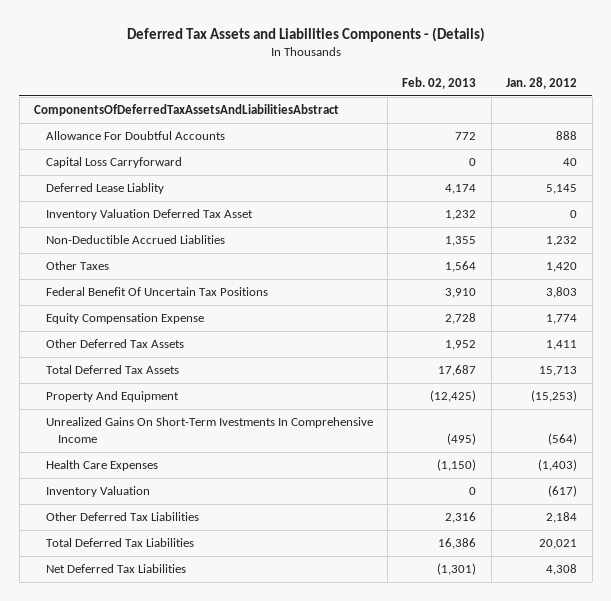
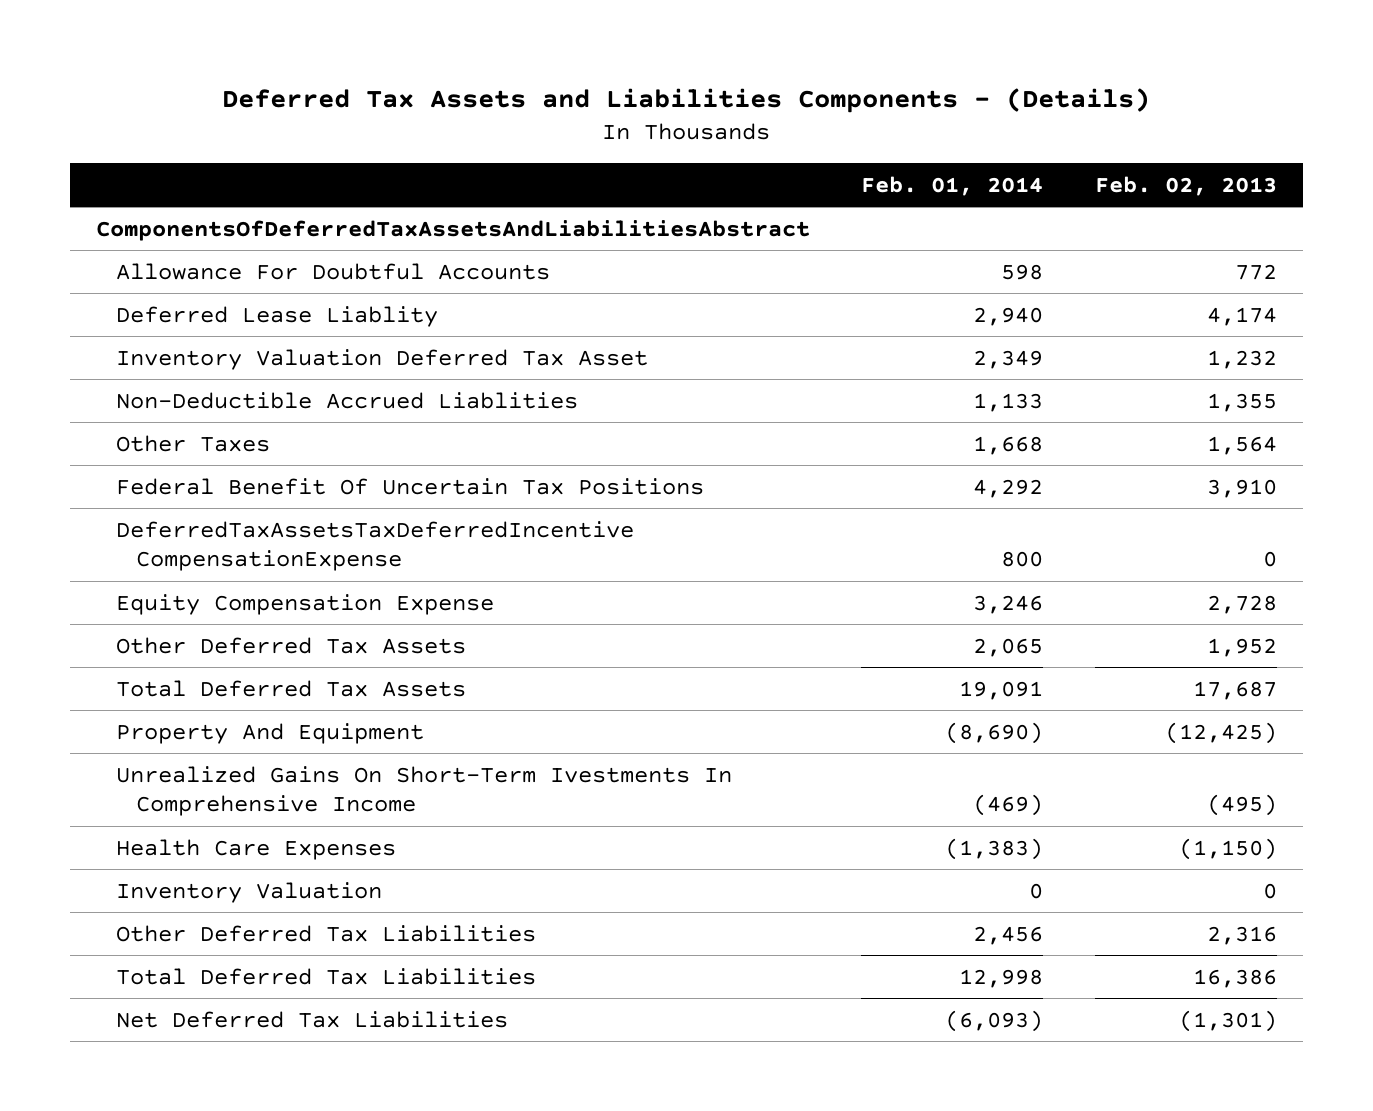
[506,76,578,89] Jan. 28, 2012 -> none
none -> [861,175,1044,196] Feb. 01, 2014
[45,157,182,169] Capital Loss Carryforward -> none
none -> [116,520,635,572] DeferredTaxAssetsTaxDeferredIncentive CompensationExpense

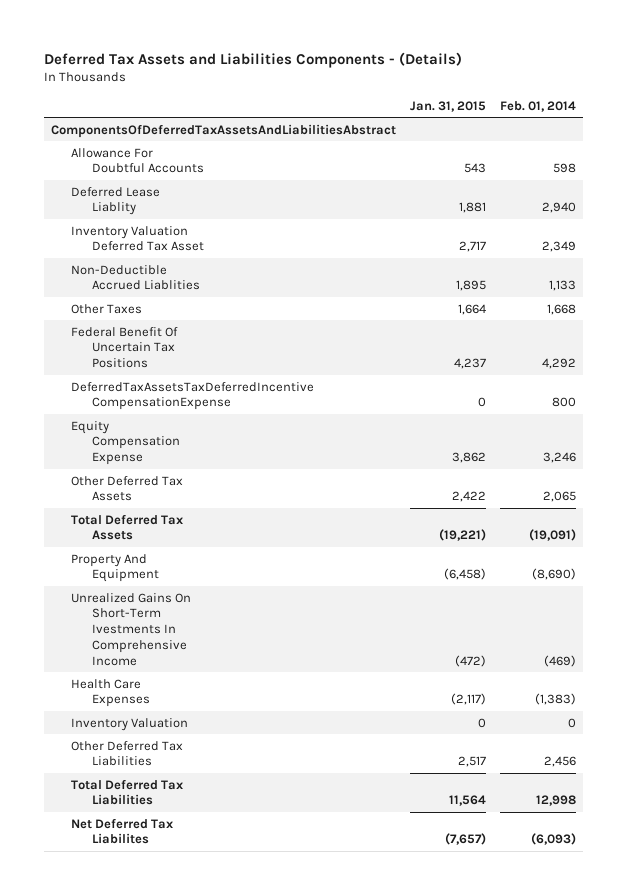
[1095,175,1278,196] Feb. 02, 2013 -> none
none -> [409,100,486,112] Jan. 31, 2015
[959,680,1044,700] 19,091 -> [528,529,576,542] (19,091)
[116,1010,509,1028] Net Deferred Tax Liabilities -> [71,817,174,845] Net Deferred Tax Liabilites

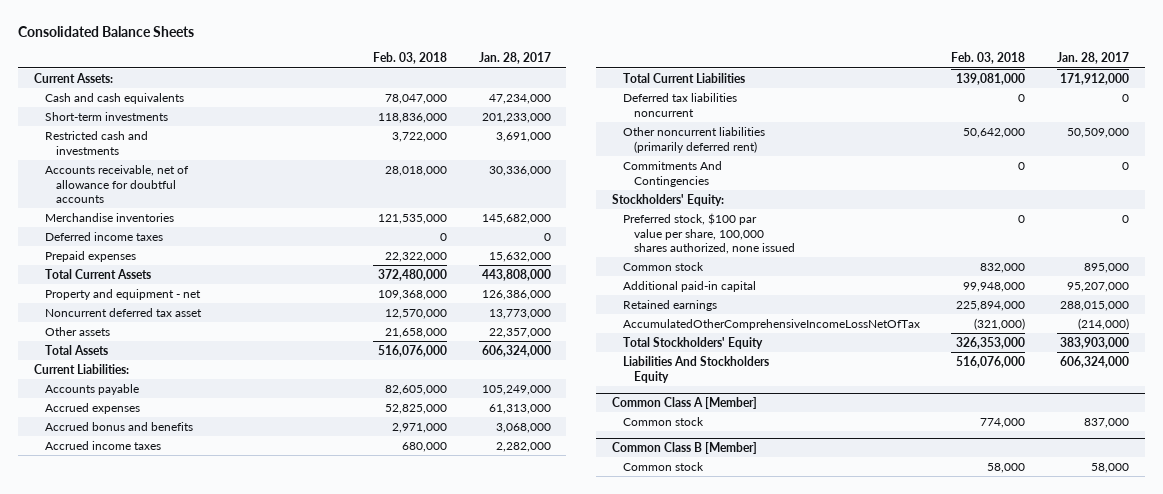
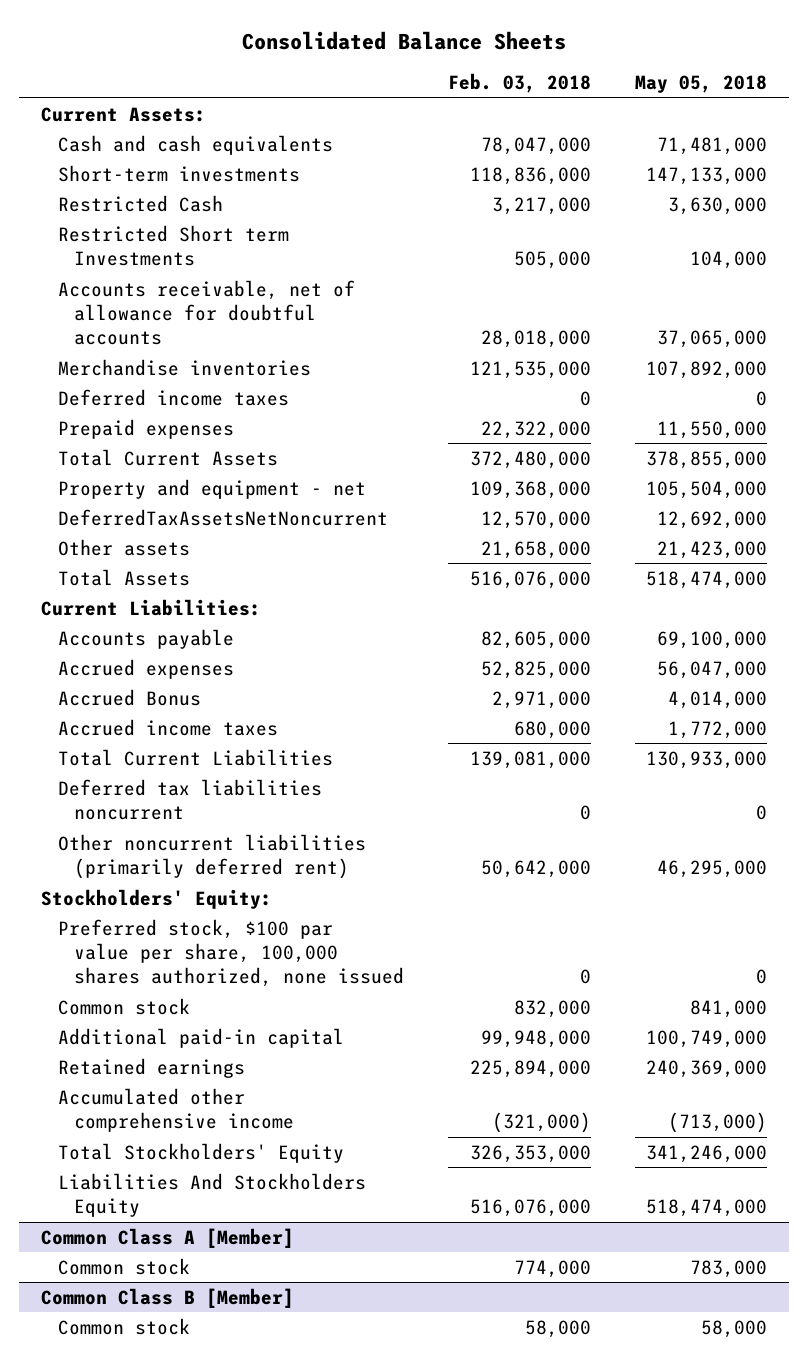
[478,52,551,65] Jan. 28, 2017 -> none
none -> [634,75,767,94] May 05, 2018
[44,130,148,155] Restricted cash and investments -> [57,194,223,212] Restricted Cash
[392,131,448,142] 3,722,000 -> [492,196,592,215] 3,217,000
none -> [57,224,289,267] Restricted Short term Investments
[44,307,202,317] Noncurrent deferred tax asset -> [57,508,388,526] DeferredTaxAssetsNetNoncurrent
[44,421,193,431] Accrued bonus and benefits -> [57,688,201,706] Accrued Bonus
[622,160,722,187] Commitments And Contingencies -> none
[622,318,920,330] AccumulatedOtherComprehensiveIncomeLossNetOfTax -> [57,1087,295,1133] Accumulated other comprehensive income

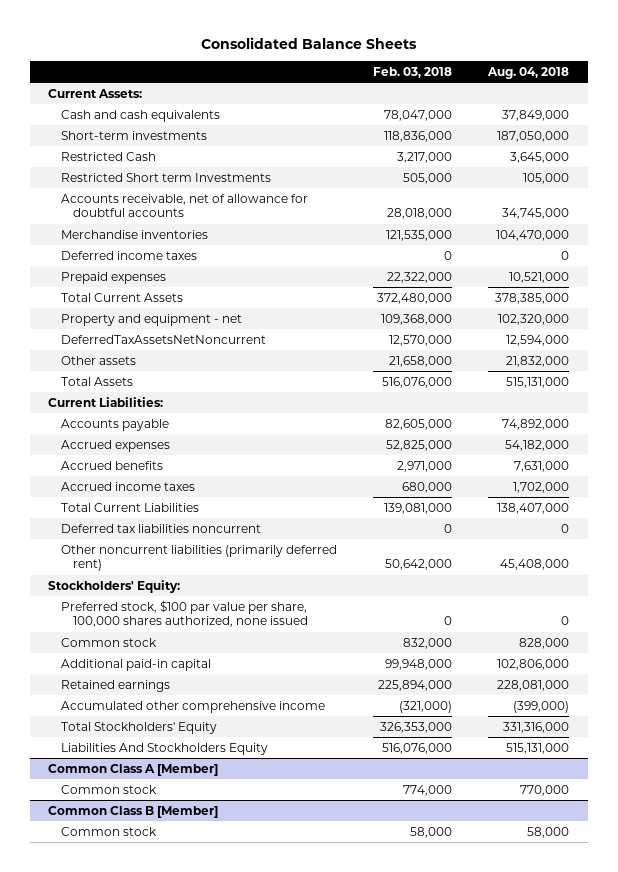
[634,75,767,94] May 05, 2018 -> none
none -> [487,67,570,80] Aug. 04, 2018
[57,688,201,706] Accrued Bonus -> [60,460,163,470] Accrued benefits

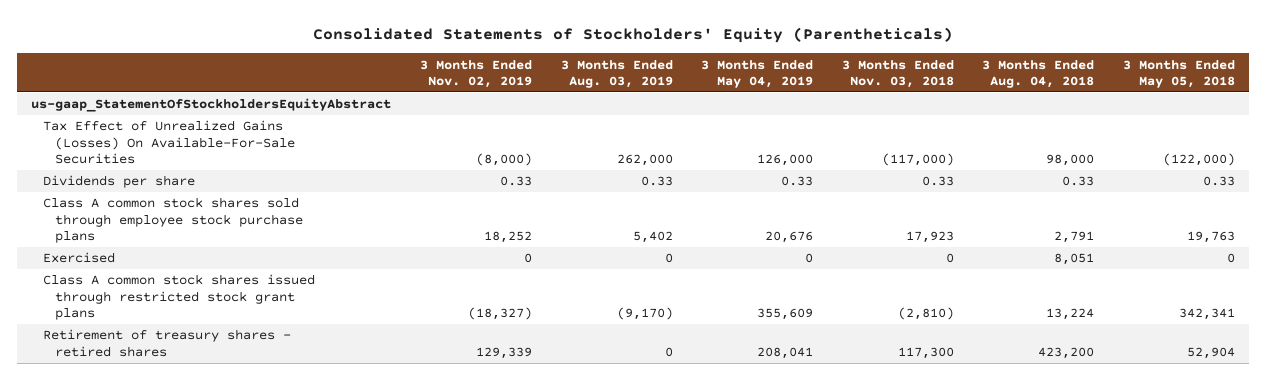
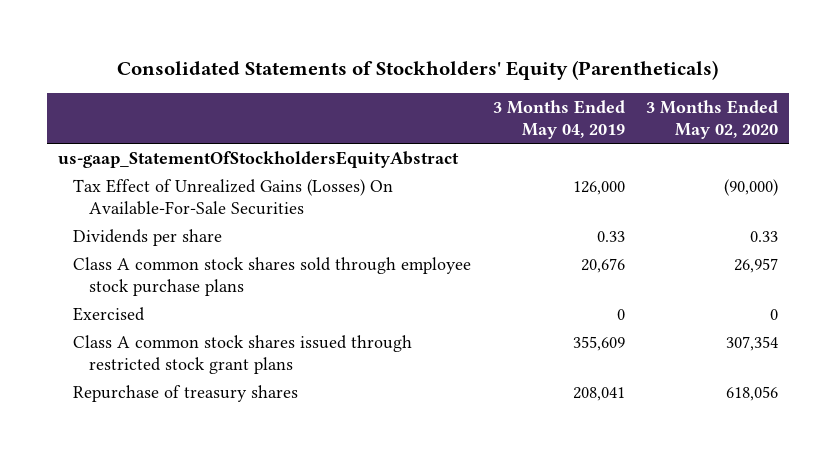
[419,59,532,89] 3 Months Ended Nov. 02, 2019 -> none
[560,59,673,89] 3 Months Ended Aug. 03, 2019 -> none
[841,59,954,89] 3 Months Ended Nov. 03, 2018 -> none
[982,59,1095,89] 3 Months Ended Aug. 04, 2018 -> none
[1122,59,1235,89] 3 Months Ended May 05, 2018 -> none
none -> [646,99,779,140] 3 Months Ended May 02, 2020
[43,329,292,357] Retirement of treasury shares - retired shares -> [73,384,299,402] Repurchase of treasury shares

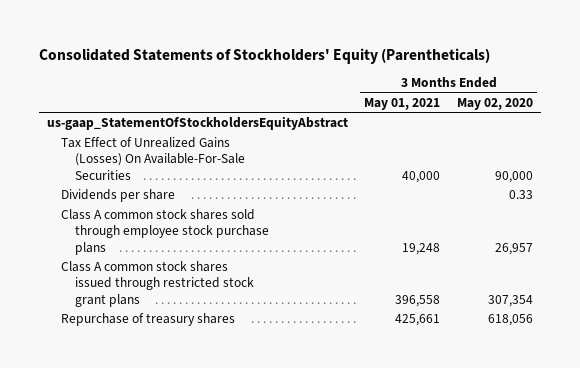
[492,99,625,140] 3 Months Ended May 04, 2019 -> none
none -> [364,98,441,111] May 01, 2021
[724,178,779,196] (90,000) -> [494,170,533,183] 90,000
[73,306,146,321] Exercised -> none

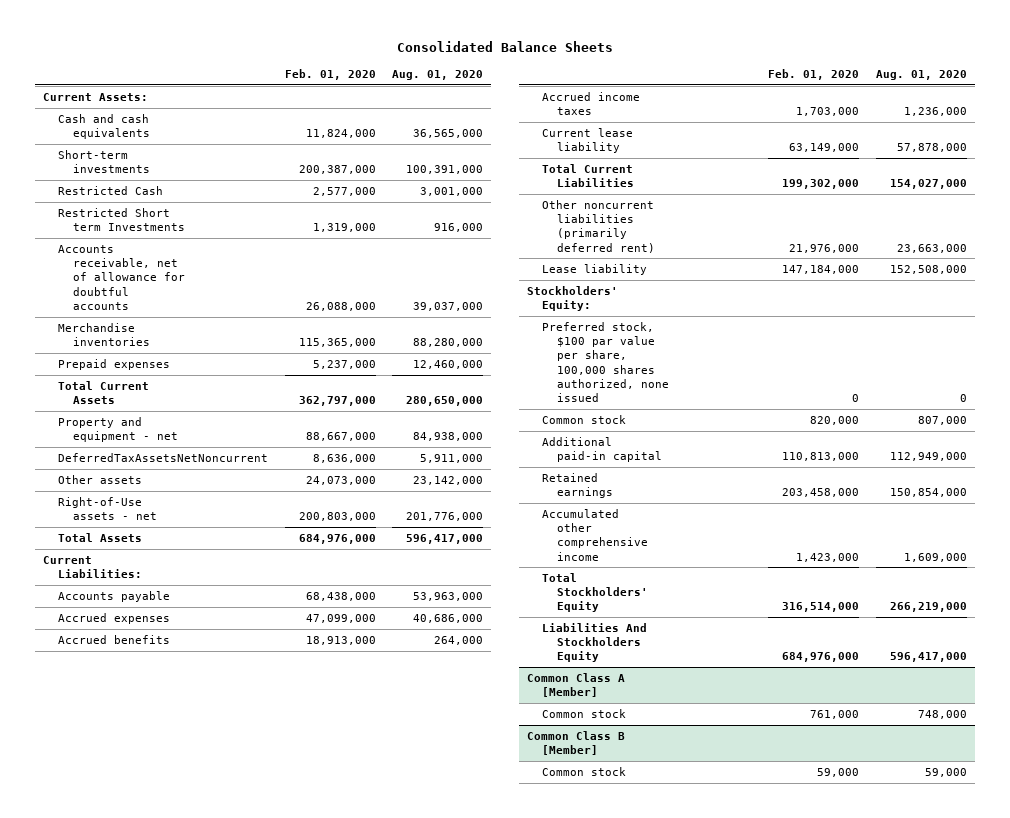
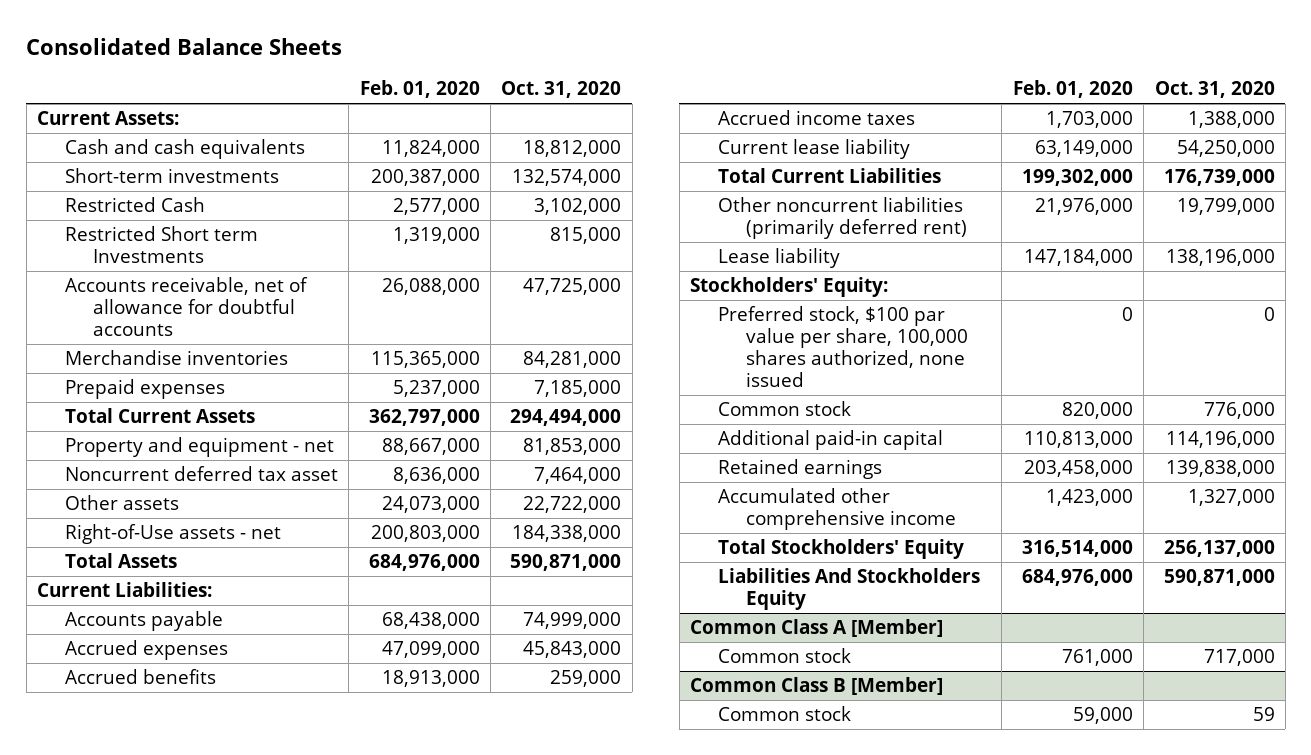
[392,69,484,80] Aug. 01, 2020 -> none
none -> [501,81,622,99] Oct. 31, 2020
[58,452,269,462] DeferredTaxAssetsNetNoncurrent -> [64,466,338,482] Noncurrent deferred tax asset

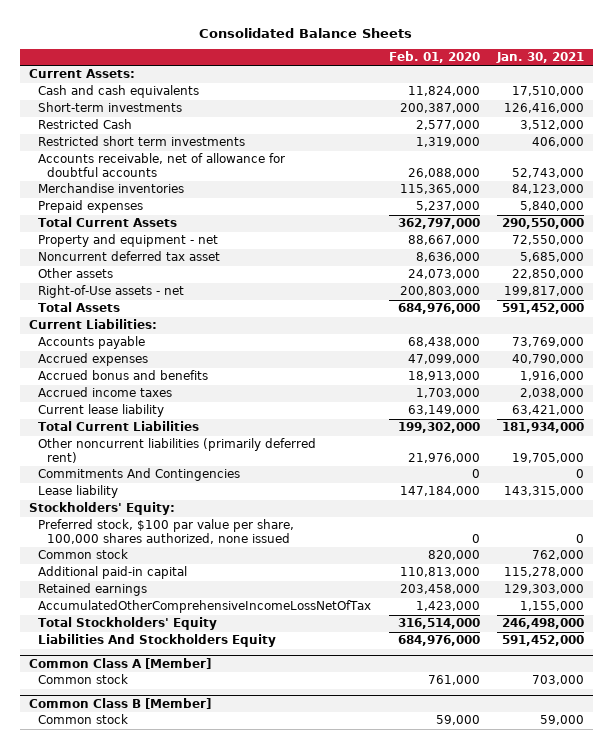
[501,81,622,99] Oct. 31, 2020 -> none
none -> [496,52,585,64] Jan. 30, 2021
[64,226,258,264] Restricted Short term Investments -> [37,136,245,147] Restricted short term investments
[64,669,216,685] Accrued benefits -> [37,370,208,381] Accrued bonus and benefits
none -> [37,468,240,482] Commitments And Contingencies
[718,488,956,531] Accumulated other comprehensive income -> [37,600,371,614] AccumulatedOtherComprehensiveIncomeLossNetOfTax

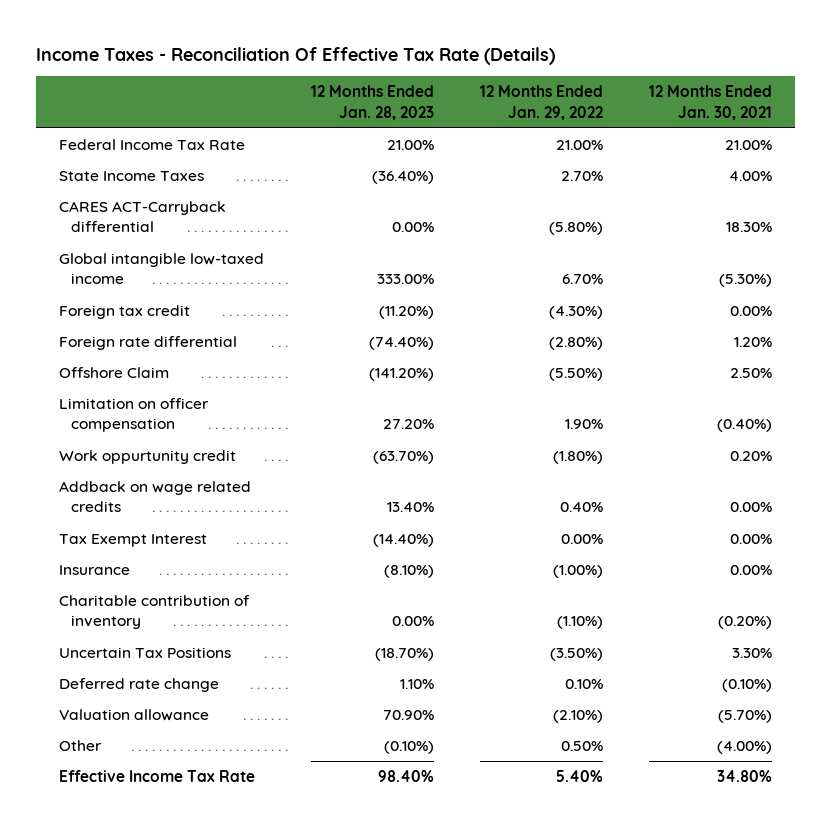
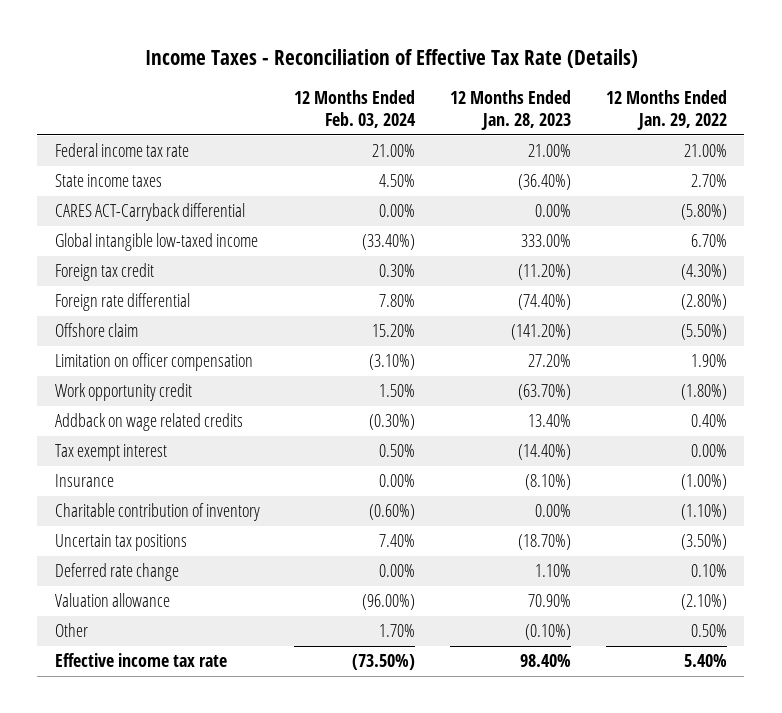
[36,46,556,65] Income Taxes - Reconciliation Of Effective Tax Rate (Details) -> [144,48,638,68] Income Taxes - Reconciliation of Effective Tax Rate (Details)
[649,85,773,120] 12 Months Ended Jan. 30, 2021 -> none
none -> [294,90,417,129] 12 Months Ended Feb. 03, 2024
[59,139,246,151] Federal Income Tax Rate -> [54,143,189,158] Federal income tax rate
[59,171,205,182] State Income Taxes -> [54,174,162,188] State income taxes
[59,367,170,379] Offshore Claim -> [54,323,138,338] Offshore claim
[59,450,237,465] Work oppurtunity credit -> [54,383,192,402] Work opportunity credit
[59,534,208,548] Tax Exempt Interest -> [54,444,167,462] Tax exempt interest
[59,647,232,659] Uncertain Tax Positions -> [54,534,187,552] Uncertain tax positions
[59,770,256,783] Effective Income Tax Rate -> [54,653,227,668] Effective income tax rate

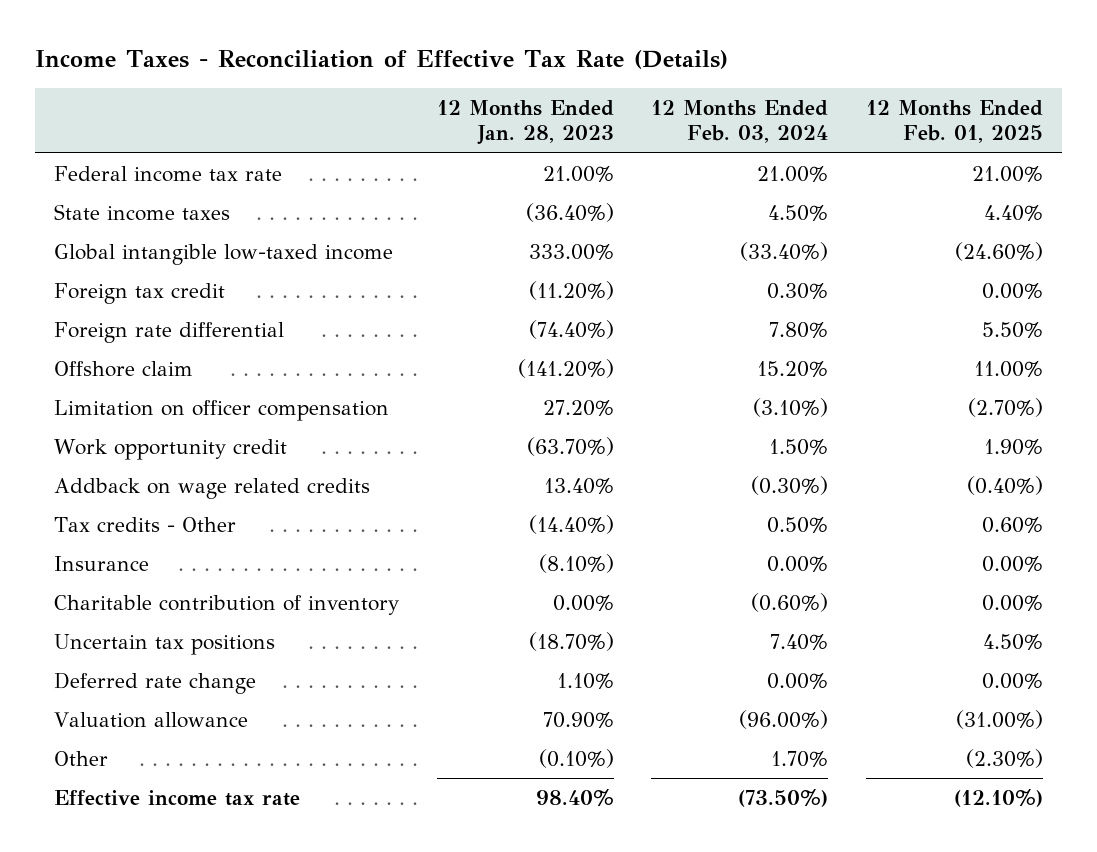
[605,90,727,131] 12 Months Ended Jan. 29, 2022 -> none
none -> [866,100,1044,144] 12 Months Ended Feb. 01, 2025
[54,203,245,222] CARES ACT-Carryback differential -> none
[54,444,167,462] Tax exempt interest -> [53,516,236,532] Tax credits - Other

